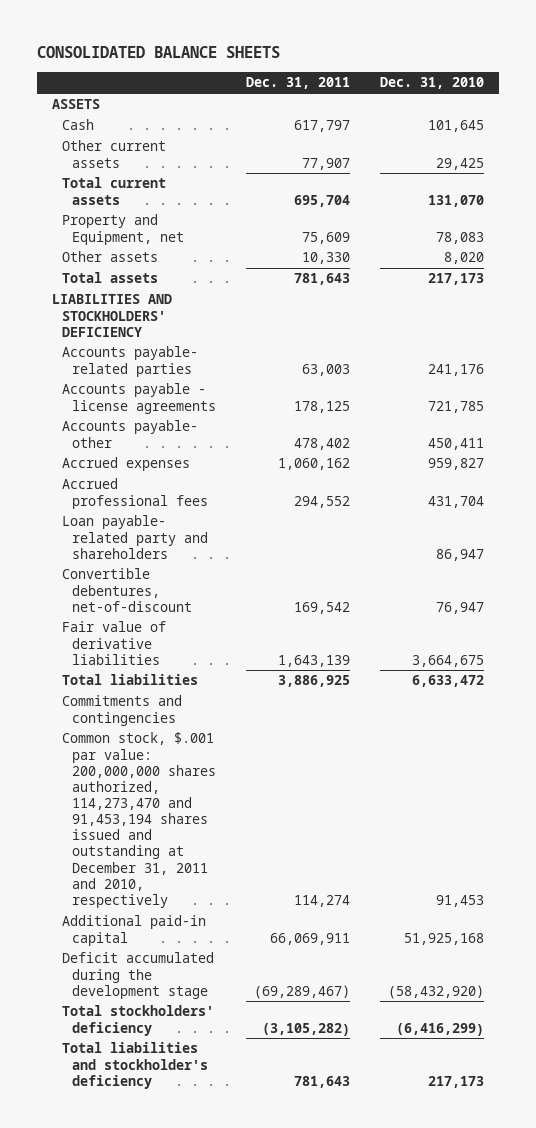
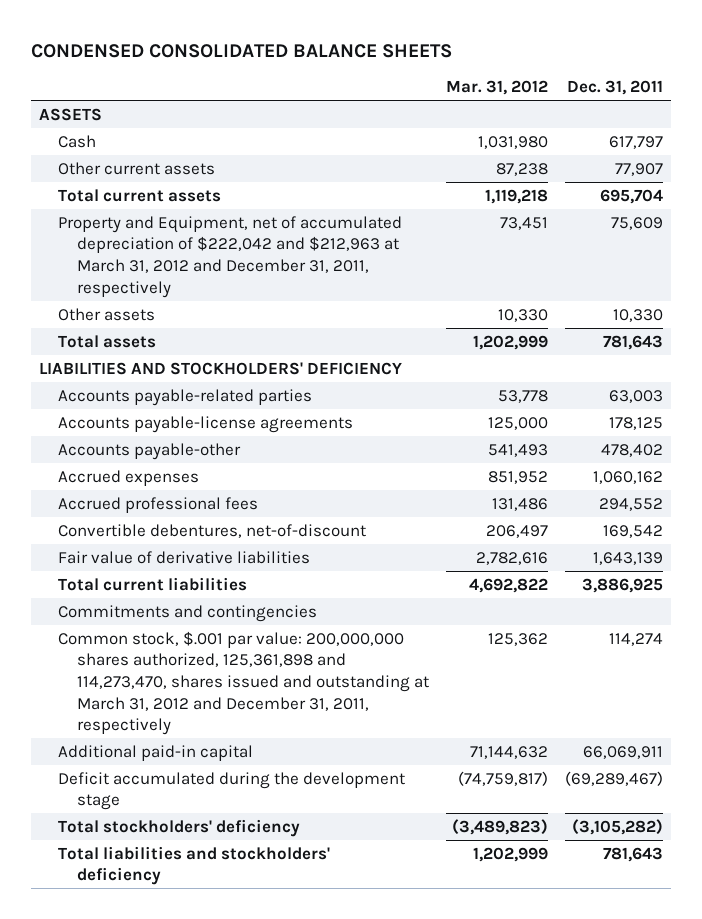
[37,46,281,59] CONSOLIDATED BALANCE SHEETS -> [30,43,452,58] CONDENSED CONSOLIDATED BALANCE SHEETS
[379,77,484,90] Dec. 31, 2010 -> none
none -> [445,80,548,96] Mar. 31, 2012
[62,214,184,245] Property and Equipment, net -> [57,215,402,298] Property and Equipment, net of accumulated depreciation of $222,042 and $212,963 at March 31, 2012 and December 31, 2011, respectively
[62,346,199,377] Accounts payable- related parties -> [57,388,312,406] Accounts payable-related parties
[62,383,216,414] Accounts payable - license agreements -> [57,415,353,433] Accounts payable-license agreements
[62,420,199,448] Accounts payable- other -> [57,442,241,460] Accounts payable-other
[62,515,208,559] Loan payable- related party and shareholders -> none
[62,674,199,686] Total liabilities -> [57,576,247,591] Total current liabilities
[62,732,216,908] Common stock, $.001 par value: 200,000,000 shares authorized, 114,273,470 and 91,453,194 shares issued and outstanding at December 31, 2011 and 2010, respectively -> [57,630,429,736] Common stock, $.001 par value: 200,000,000 shares authorized, 125,361,898 and 114,273,470, shares issued and outstanding at March 31, 2012 and December 31, 2011, respectively
[62,1042,208,1089] Total liabilities and stockholder's deficiency -> [57,845,330,886] Total liabilities and stockholders' deficiency

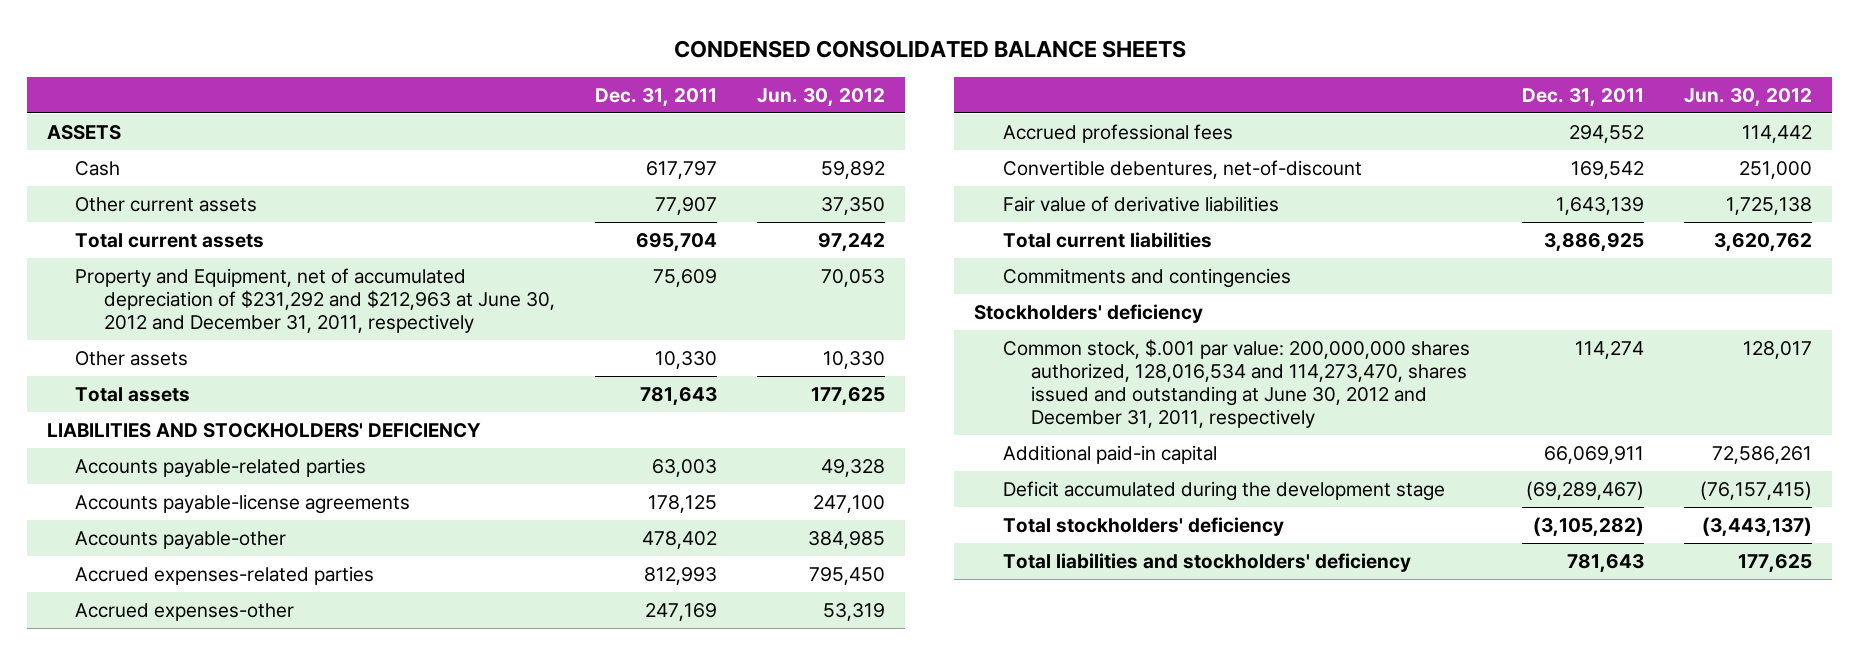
[445,80,548,96] Mar. 31, 2012 -> none
none -> [757,87,886,107] Jun. 30, 2012
[57,215,402,298] Property and Equipment, net of accumulated depreciation of $222,042 and $212,963 at March 31, 2012 and December 31, 2011, respectively -> [75,267,555,333] Property and Equipment, net of accumulated depreciation of $231,292 and $212,963 at June 30, 2012 and December 31, 2011, respectively
none -> [75,565,375,585] Accrued expenses-related parties
[57,469,199,486] Accrued expenses -> [75,602,295,621] Accrued expenses-other
[592,470,663,484] 1,060,162 -> [645,602,718,621] 247,169
none -> [974,303,1204,323] Stockholders' deficiency
[57,630,429,736] Common stock, $.001 par value: 200,000,000 shares authorized, 125,361,898 and 114,273,470, shares issued and outstanding at March 31, 2012 and December 31, 2011, respectively -> [1002,338,1470,429] Common stock, $.001 par value: 200,000,000 shares authorized, 128,016,534 and 114,273,470, shares issued and outstanding at June 30, 2012 and December 31, 2011, respectively

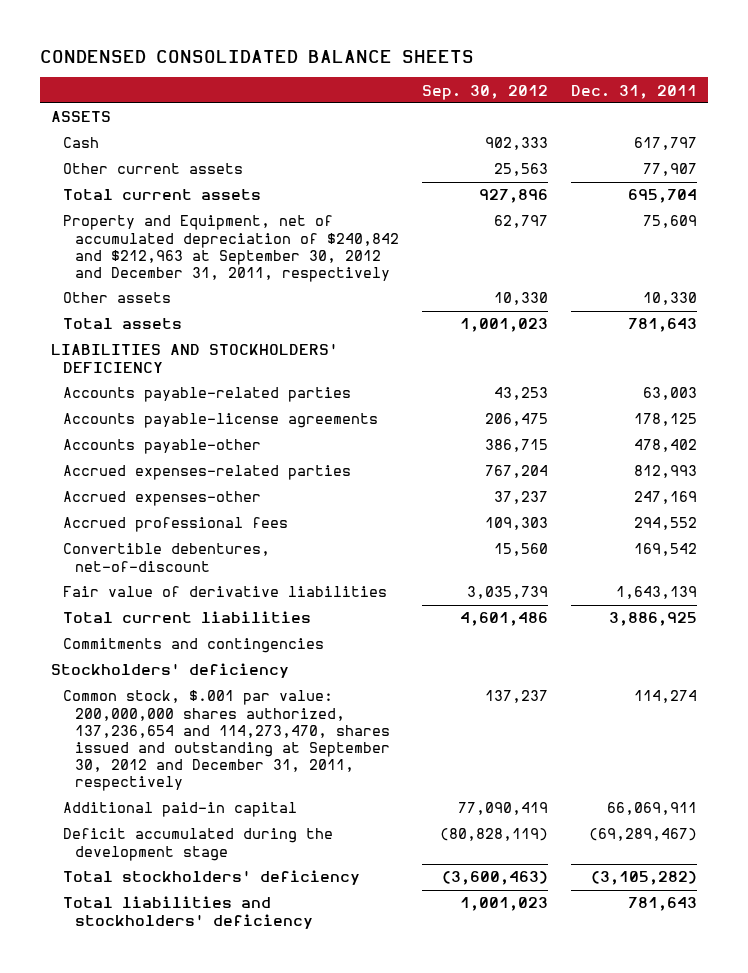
[757,87,886,107] Jun. 30, 2012 -> none
none -> [421,84,548,100] Sep. 30, 2012
[75,267,555,333] Property and Equipment, net of accumulated depreciation of $231,292 and $212,963 at June 30, 2012 and December 31, 2011, respectively -> [63,215,399,282] Property and Equipment, net of accumulated depreciation of $240,842 and $212,963 at September 30, 2012 and December 31, 2011, respectively
[1002,338,1470,429] Common stock, $.001 par value: 200,000,000 shares authorized, 128,016,534 and 114,273,470, shares issued and outstanding at June 30, 2012 and December 31, 2011, respectively -> [63,690,390,792] Common stock, $.001 par value: 200,000,000 shares authorized, 137,236,654 and 114,273,470, shares issued and outstanding at September 30, 2012 and December 31, 2011, respectively

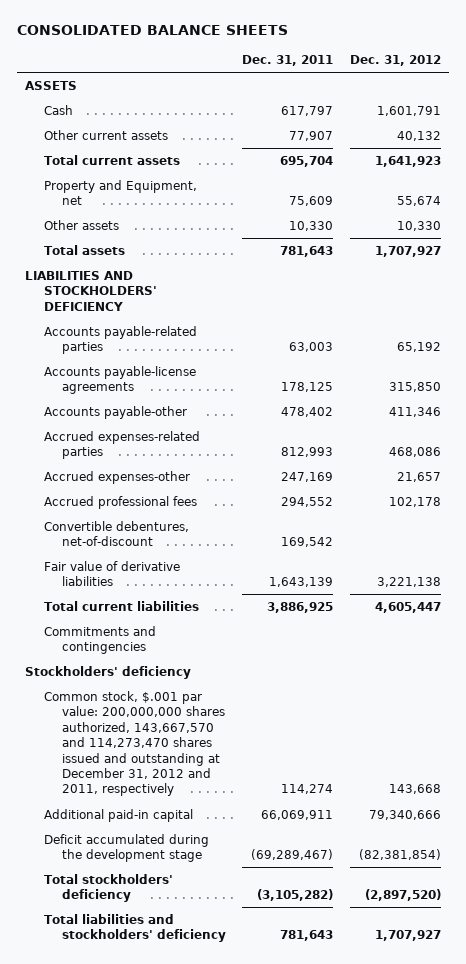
[39,49,474,63] CONDENSED CONSOLIDATED BALANCE SHEETS -> [16,25,288,36] CONSOLIDATED BALANCE SHEETS
[421,84,548,100] Sep. 30, 2012 -> none
none -> [349,55,441,67] Dec. 31, 2012
[63,215,399,282] Property and Equipment, net of accumulated depreciation of $240,842 and $212,963 at September 30, 2012 and December 31, 2011, respectively -> [43,179,197,206] Property and Equipment, net
[63,690,390,792] Common stock, $.001 par value: 200,000,000 shares authorized, 137,236,654 and 114,273,470, shares issued and outstanding at September 30, 2012 and December 31, 2011, respectively -> [43,690,226,797] Common stock, $.001 par value: 200,000,000 shares authorized, 143,667,570 and 114,273,470 shares issued and outstanding at December 31, 2012 and 2011, respectively

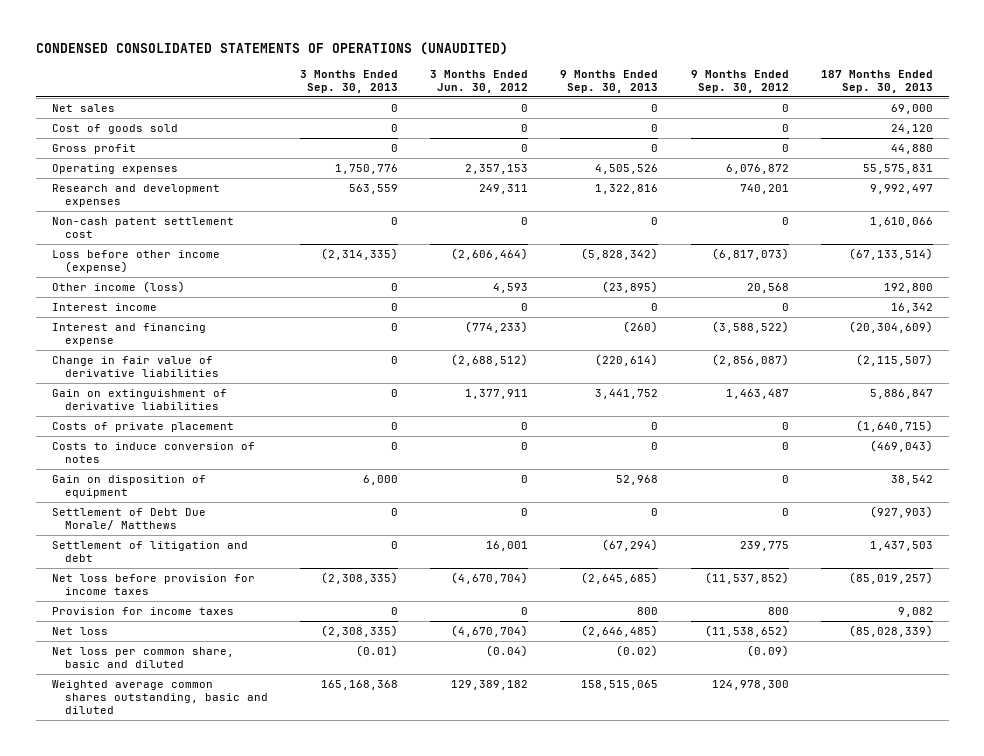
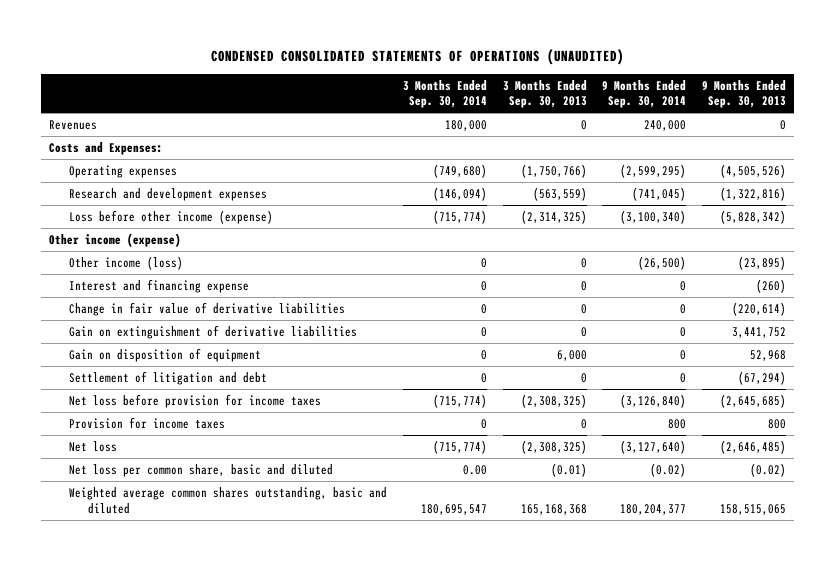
[430,69,529,93] 3 Months Ended Jun. 30, 2012 -> none
[690,69,789,93] 9 Months Ended Sep. 30, 2012 -> none
[820,69,933,93] 187 Months Ended Sep. 30, 2013 -> none
none -> [402,79,487,109] 3 Months Ended Sep. 30, 2014
none -> [602,79,687,109] 9 Months Ended Sep. 30, 2014
[51,123,178,134] Cost of goods sold -> none
[51,143,136,154] Gross profit -> none
[51,216,234,238] Non-cash patent settlement cost -> none
[51,103,115,112] Net sales -> [49,119,98,130] Revenues
none -> [49,141,164,155] Costs and Expenses:
[335,163,399,174] 1,750,776 -> [520,163,587,178] (1,750,766)
[595,163,659,174] 4,505,526 -> [720,163,787,178] (4,505,526)
[349,183,399,194] 563,559 -> [532,186,587,201] (563,559)
[595,183,659,194] 1,322,816 -> [720,186,787,201] (1,322,816)
[321,247,399,260] (2,314,335) -> [520,209,587,224] (2,314,325)
none -> [49,232,182,247] Other income (expense)
[51,302,157,311] Interest income -> none
[51,421,234,432] Costs of private placement -> none
[51,441,255,463] Costs to induce conversion of notes -> none
[51,507,206,530] Settlement of Debt Due Morale/ Matthews -> none
[321,571,399,584] (2,308,335) -> [520,393,587,408] (2,308,325)
[321,624,399,637] (2,308,335) -> [520,439,587,454] (2,308,325)

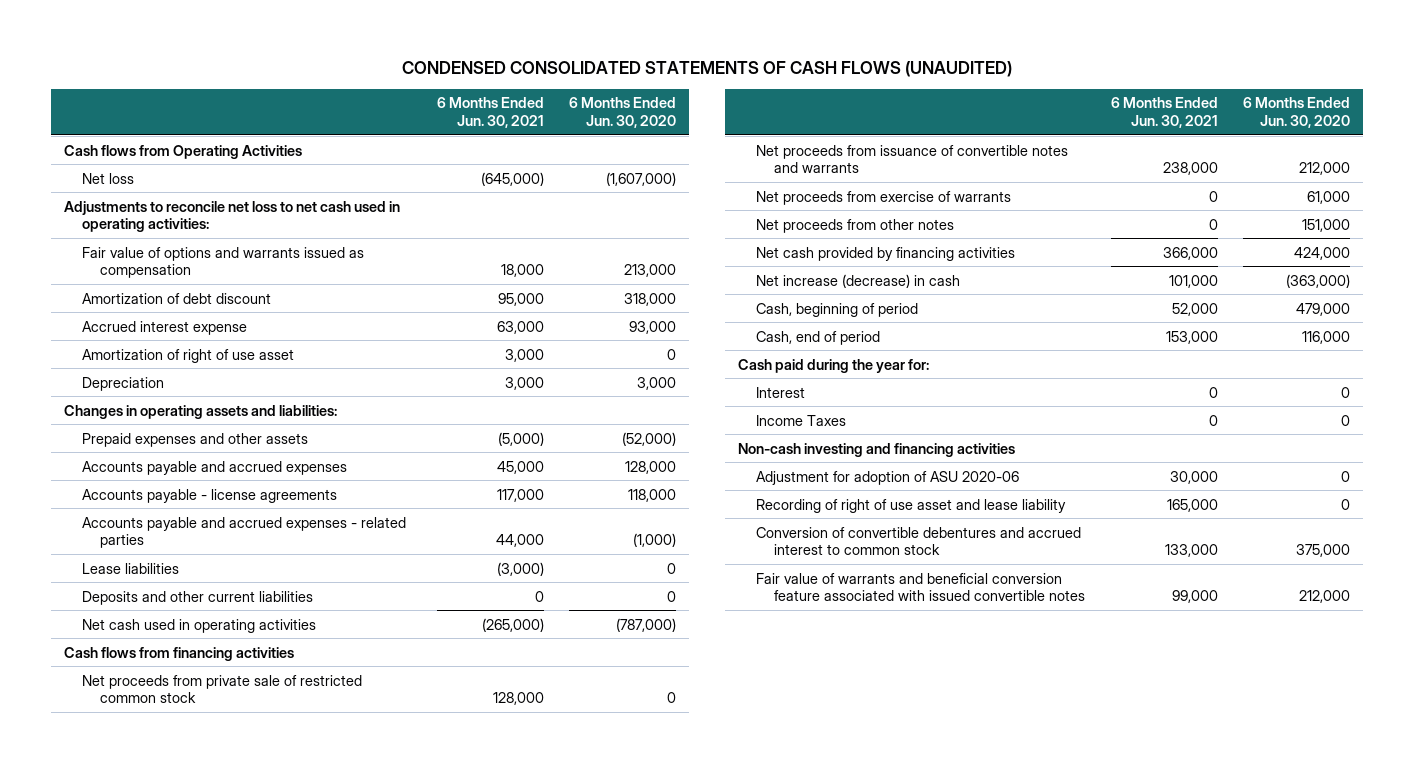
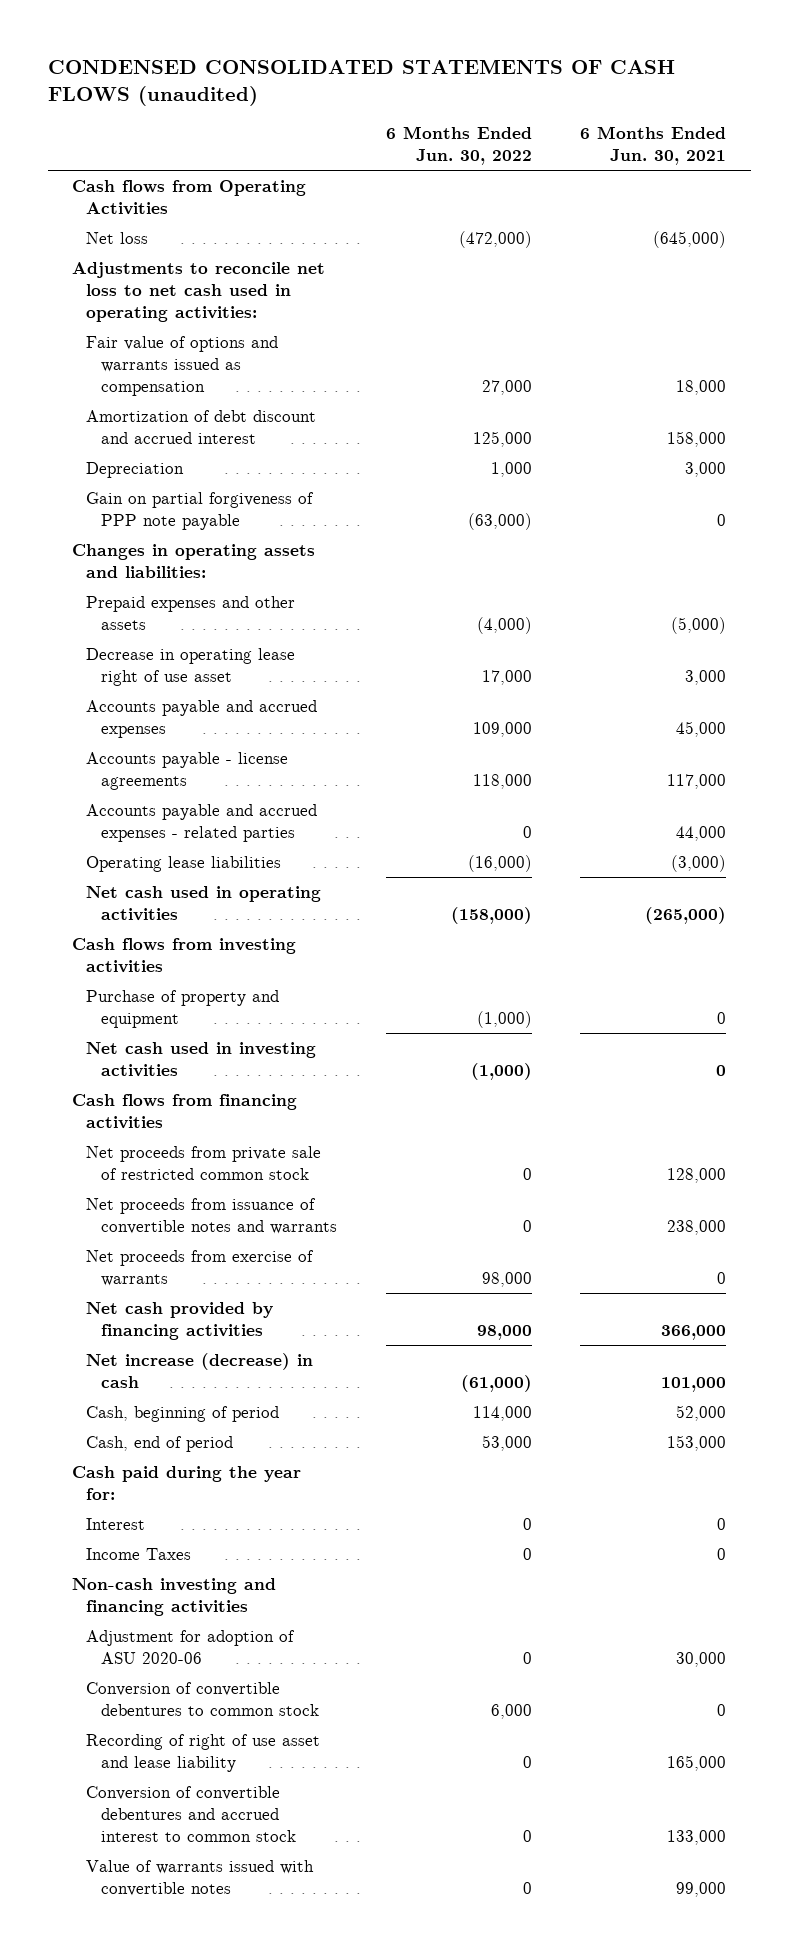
[401,61,1012,78] CONDENSED CONSOLIDATED STATEMENTS OF CASH FLOWS (UNAUDITED) -> [47,59,675,106] CONDENSED CONSOLIDATED STATEMENTS OF CASH FLOWS (unaudited)
[568,97,676,128] 6 Months Ended Jun. 30, 2020 -> none
none -> [385,125,532,166] 6 Months Ended Jun. 30, 2022
[82,320,248,335] Accrued interest expense -> none
[82,348,295,363] Amortization of right of use asset -> none
[82,292,272,304] Amortization of debt discount -> [86,409,317,444] Amortization of debt discount and accrued interest
[497,292,544,306] 95,000 -> [667,430,727,447] 158,000
none -> [86,491,315,530] Gain on partial forgiveness of PPP note payable
none -> [86,647,296,686] Decrease in operating lease right of use asset
[82,590,314,605] Deposits and other current liabilities -> none
[82,562,180,574] Lease liabilities -> [86,855,282,872] Operating lease liabilities
none -> [71,937,296,973] Cash flows from investing activities
none -> [86,989,280,1028] Purchase of property and equipment
none -> [86,1041,317,1077] Net cash used in investing activities
[756,218,955,233] Net proceeds from other notes -> none
none -> [86,1681,319,1716] Conversion of convertible debentures to common stock
[756,572,1086,602] Fair value of warrants and beneficial conversion feature associated with issued convertible notes -> [86,1859,315,1896] Value of warrants issued with convertible notes

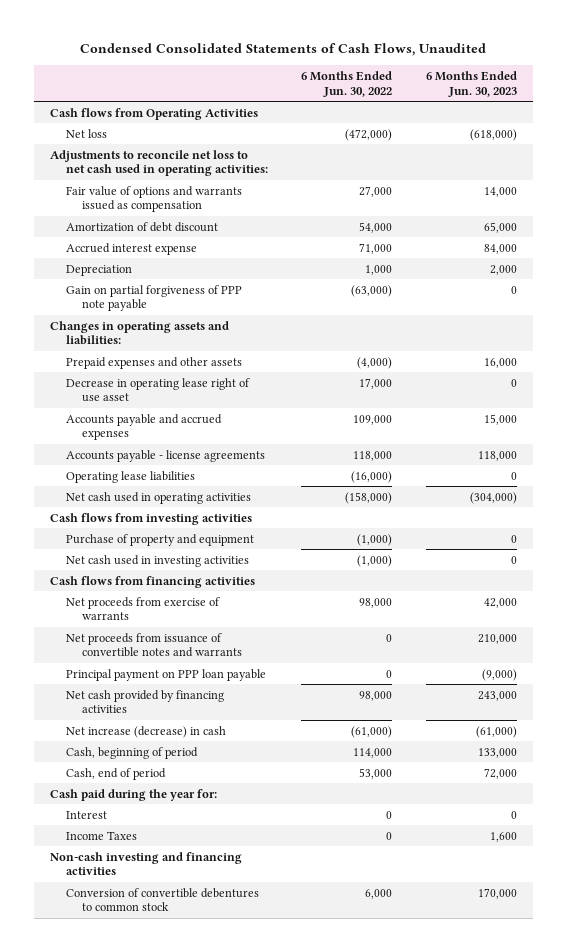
[47,59,675,106] CONDENSED CONSOLIDATED STATEMENTS OF CASH FLOWS (unaudited) -> [80,42,487,56] Condensed Consolidated Statements of Cash Flows, Unaudited
[580,125,727,166] 6 Months Ended Jun. 30, 2021 -> none
none -> [425,70,517,97] 6 Months Ended Jun. 30, 2023
[86,409,317,444] Amortization of debt discount and accrued interest -> [65,221,218,232] Amortization of debt discount
[472,430,532,447] 125,000 -> [359,221,393,233] 54,000
none -> [65,242,197,255] Accrued interest expense
[86,803,318,842] Accounts payable and accrued expenses - related parties -> none
[86,1145,322,1180] Net proceeds from private sale of restricted common stock -> none
[86,1197,337,1234] Net proceeds from issuance of convertible notes and warrants -> [65,632,242,658] Net proceeds from issuance of convertible notes and warrants
none -> [65,668,266,681] Principal payment on PPP loan payable
[86,1629,296,1664] Adjustment for adoption of ASU 2020-06 -> none
[86,1733,321,1772] Recording of right of use asset and lease liability -> none
[86,1785,296,1843] Conversion of convertible debentures and accrued interest to common stock -> none
[86,1859,315,1896] Value of warrants issued with convertible notes -> none

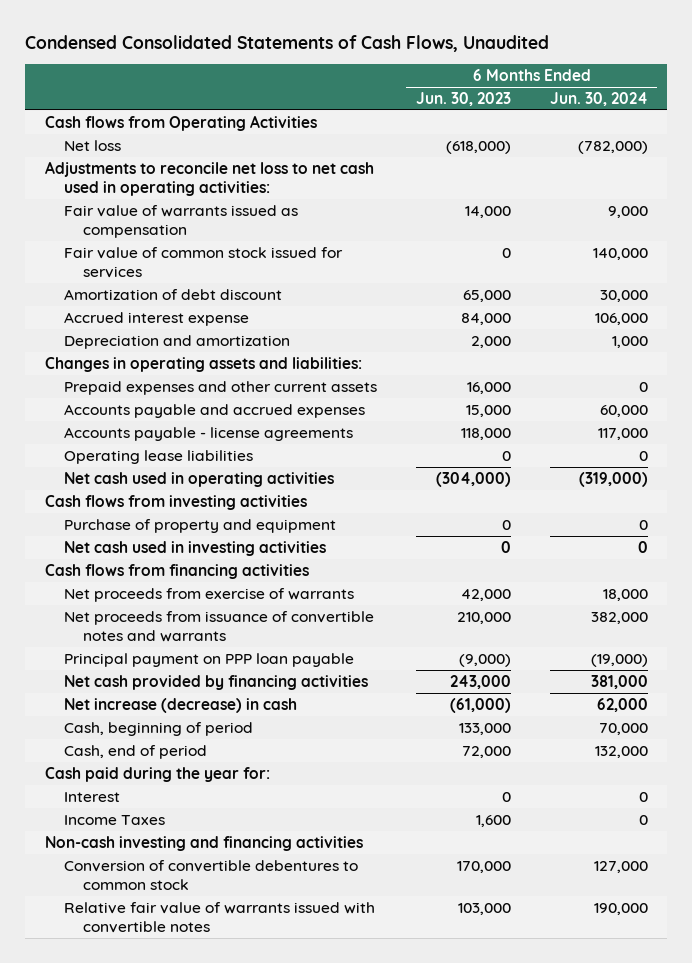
[301,70,393,97] 6 Months Ended Jun. 30, 2022 -> none
none -> [549,91,648,106] Jun. 30, 2024
[65,185,242,213] Fair value of options and warrants issued as compensation -> [63,204,298,238] Fair value of warrants issued as compensation
none -> [63,246,343,278] Fair value of common stock issued for services
[65,284,242,312] Gain on partial forgiveness of PPP note payable -> none
[65,264,132,276] Depreciation -> [63,334,290,349] Depreciation and amortization
[65,377,250,403] Decrease in operating lease right of use asset -> none
[65,356,242,369] Prepaid expenses and other assets -> [63,380,377,395] Prepaid expenses and other current assets
none -> [63,901,375,933] Relative fair value of warrants issued with convertible notes

